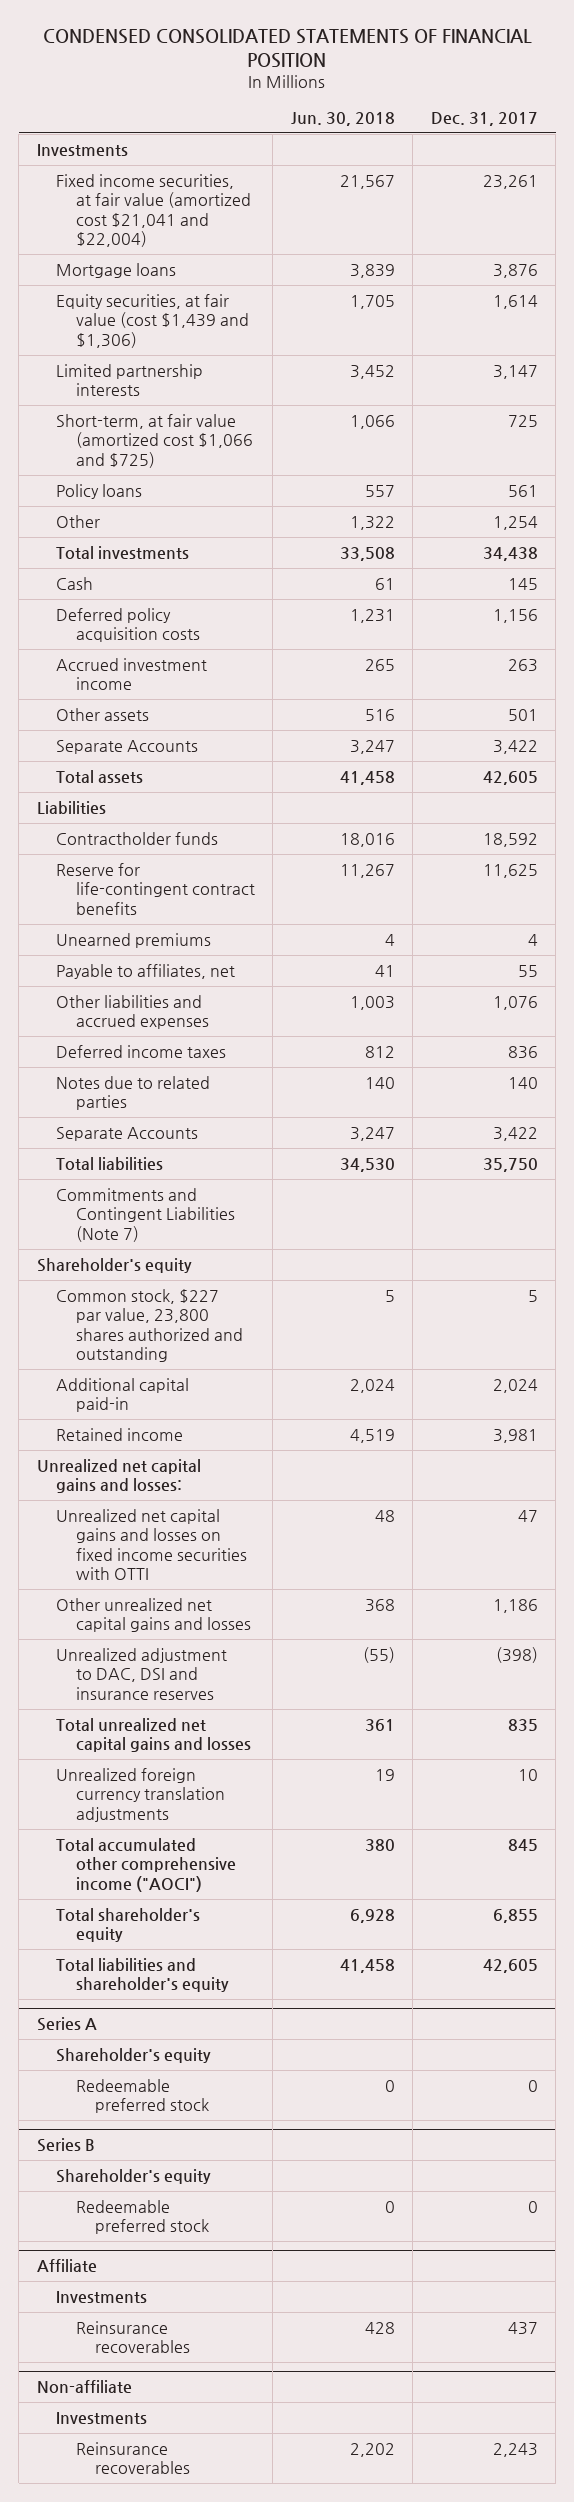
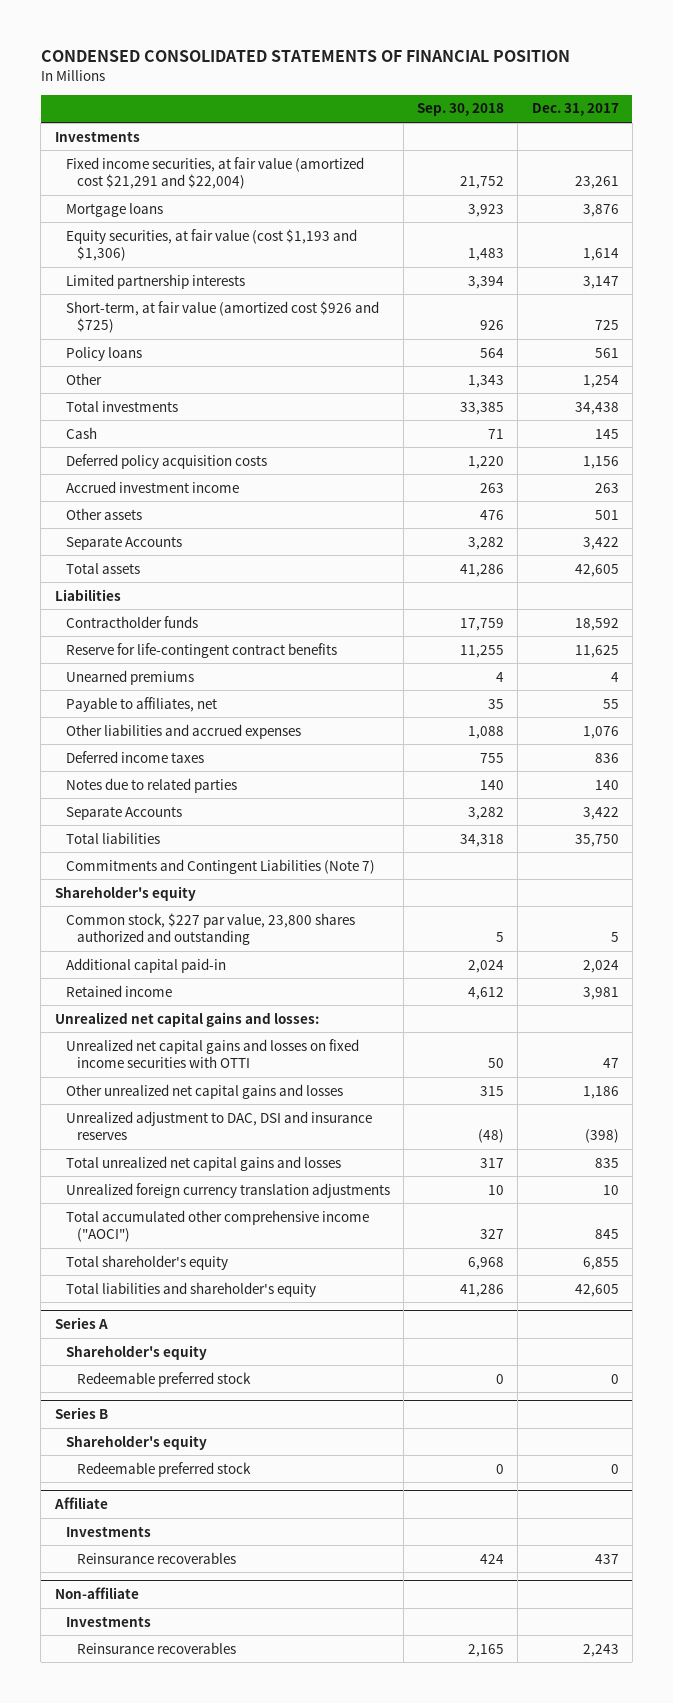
[290,111,395,126] Jun. 30, 2018 -> none
none -> [417,103,505,117] Sep. 30, 2018
[56,173,251,248] Fixed income securities, at fair value (amortized cost $21,041 and $22,004) -> [65,156,364,190] Fixed income securities, at fair value (amortized cost $21,291 and $22,004)
[56,293,249,348] Equity securities, at fair value (cost $1,439 and $1,306) -> [65,228,357,262] Equity securities, at fair value (cost $1,193 and $1,306)
[56,413,253,468] Short-term, at fair value (amortized cost $1,066 and $725) -> [65,300,379,334] Short-term, at fair value (amortized cost $926 and $725)

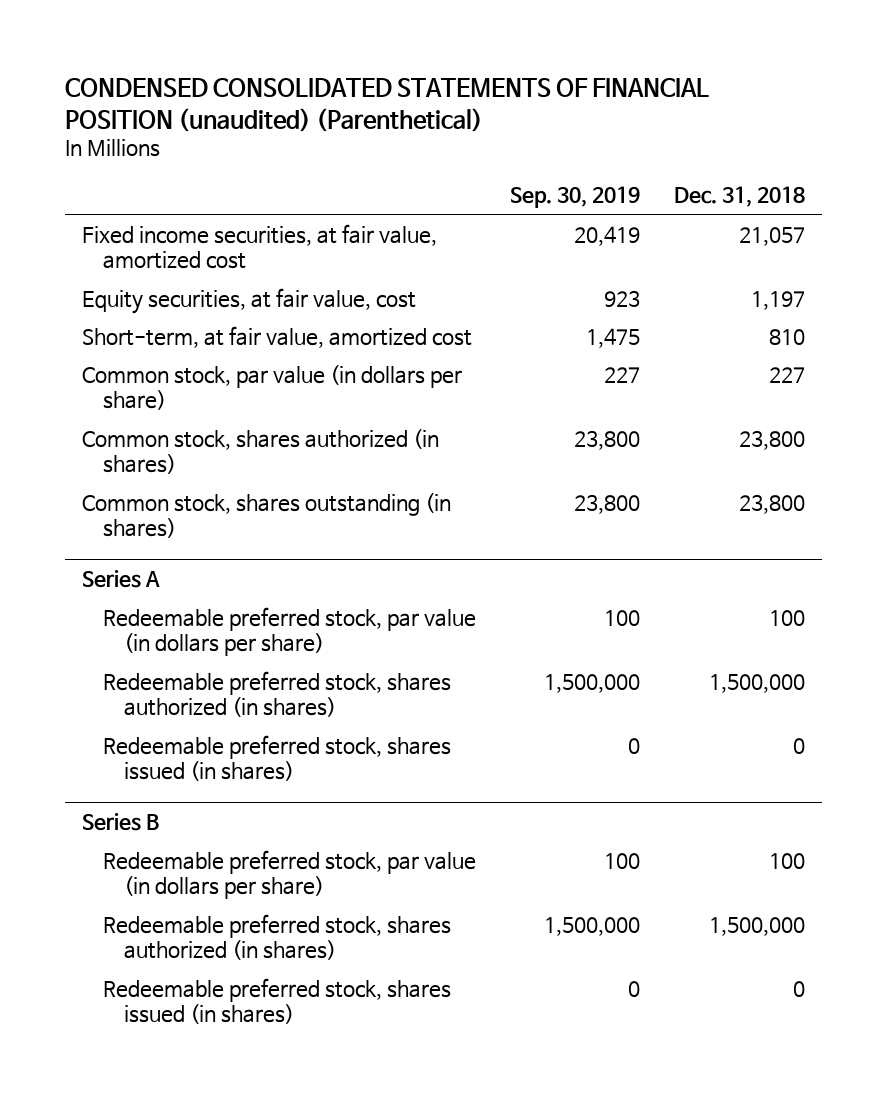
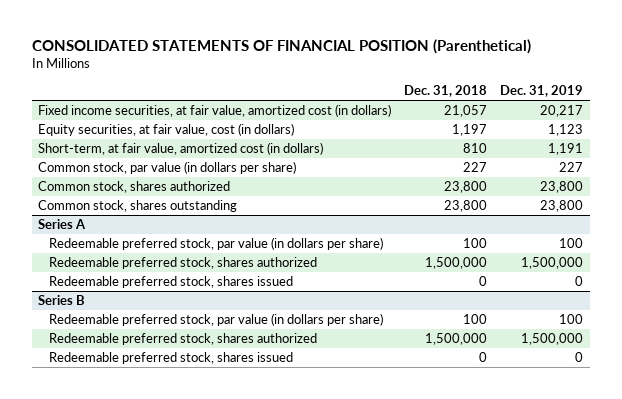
[64,78,709,133] CONDENSED CONSOLIDATED STATEMENTS OF FINANCIAL POSITION (unaudited) (Parenthetical) -> [31,39,531,55] CONSOLIDATED STATEMENTS OF FINANCIAL POSITION (Parenthetical)
[509,186,640,209] Sep. 30, 2019 -> none
none -> [500,84,584,97] Dec. 31, 2019
[81,223,437,270] Fixed income securities, at fair value, amortized cost -> [38,104,392,118] Fixed income securities, at fair value, amortized cost (in dollars)
[81,287,416,314] Equity securities, at fair value, cost -> [38,123,295,137] Equity securities, at fair value, cost (in dollars)
[81,325,472,348] Short-term, at fair value, amortized cost -> [38,142,324,156] Short-term, at fair value, amortized cost (in dollars)
[81,428,439,475] Common stock, shares authorized (in shares) -> [38,181,231,194] Common stock, shares authorized
[81,492,451,539] Common stock, shares outstanding (in shares) -> [38,200,238,213] Common stock, shares outstanding
[102,670,451,718] Redeemable preferred stock, shares authorized (in shares) -> [48,257,317,270] Redeemable preferred stock, shares authorized
[102,734,451,782] Redeemable preferred stock, shares issued (in shares) -> [48,276,293,289] Redeemable preferred stock, shares issued
[102,913,451,961] Redeemable preferred stock, shares authorized (in shares) -> [48,333,317,346] Redeemable preferred stock, shares authorized
[102,977,451,1025] Redeemable preferred stock, shares issued (in shares) -> [48,352,293,365] Redeemable preferred stock, shares issued

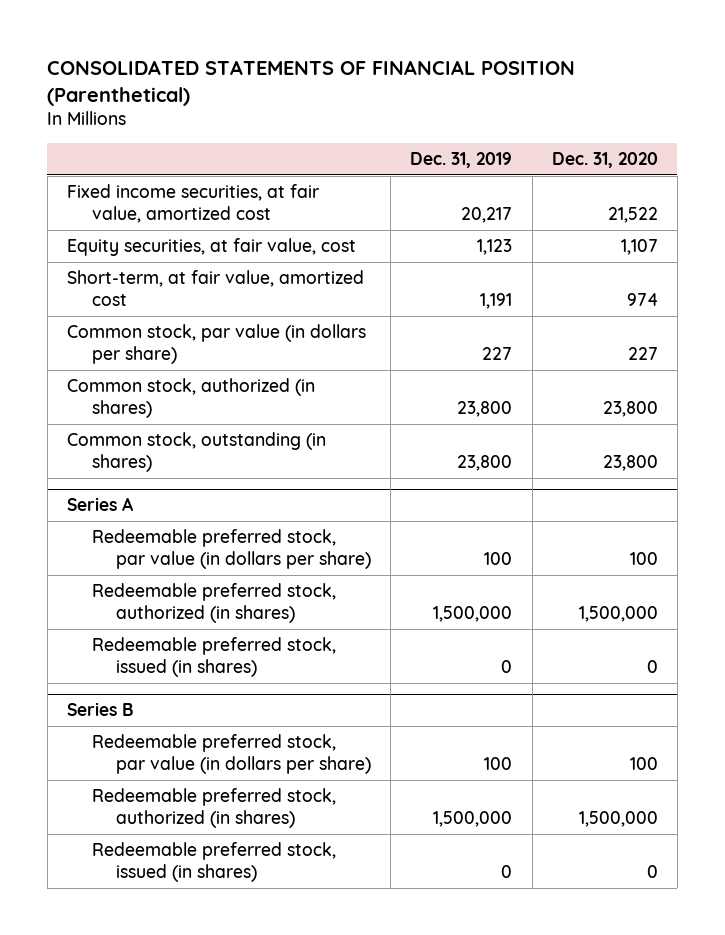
[404,84,488,97] Dec. 31, 2018 -> none
none -> [551,151,658,168] Dec. 31, 2020
[38,104,392,118] Fixed income securities, at fair value, amortized cost (in dollars) -> [67,184,320,224] Fixed income securities, at fair value, amortized cost
[38,123,295,137] Equity securities, at fair value, cost (in dollars) -> [67,238,357,257] Equity securities, at fair value, cost
[38,142,324,156] Short-term, at fair value, amortized cost (in dollars) -> [67,270,365,307] Short-term, at fair value, amortized cost
[38,181,231,194] Common stock, shares authorized -> [67,378,316,419] Common stock, authorized (in shares)
[38,200,238,213] Common stock, shares outstanding -> [67,432,327,473] Common stock, outstanding (in shares)
[48,257,317,270] Redeemable preferred stock, shares authorized -> [91,583,336,624] Redeemable preferred stock, authorized (in shares)
[48,276,293,289] Redeemable preferred stock, shares issued -> [91,637,336,678] Redeemable preferred stock, issued (in shares)
[48,333,317,346] Redeemable preferred stock, shares authorized -> [91,788,336,829] Redeemable preferred stock, authorized (in shares)
[48,352,293,365] Redeemable preferred stock, shares issued -> [91,842,336,883] Redeemable preferred stock, issued (in shares)

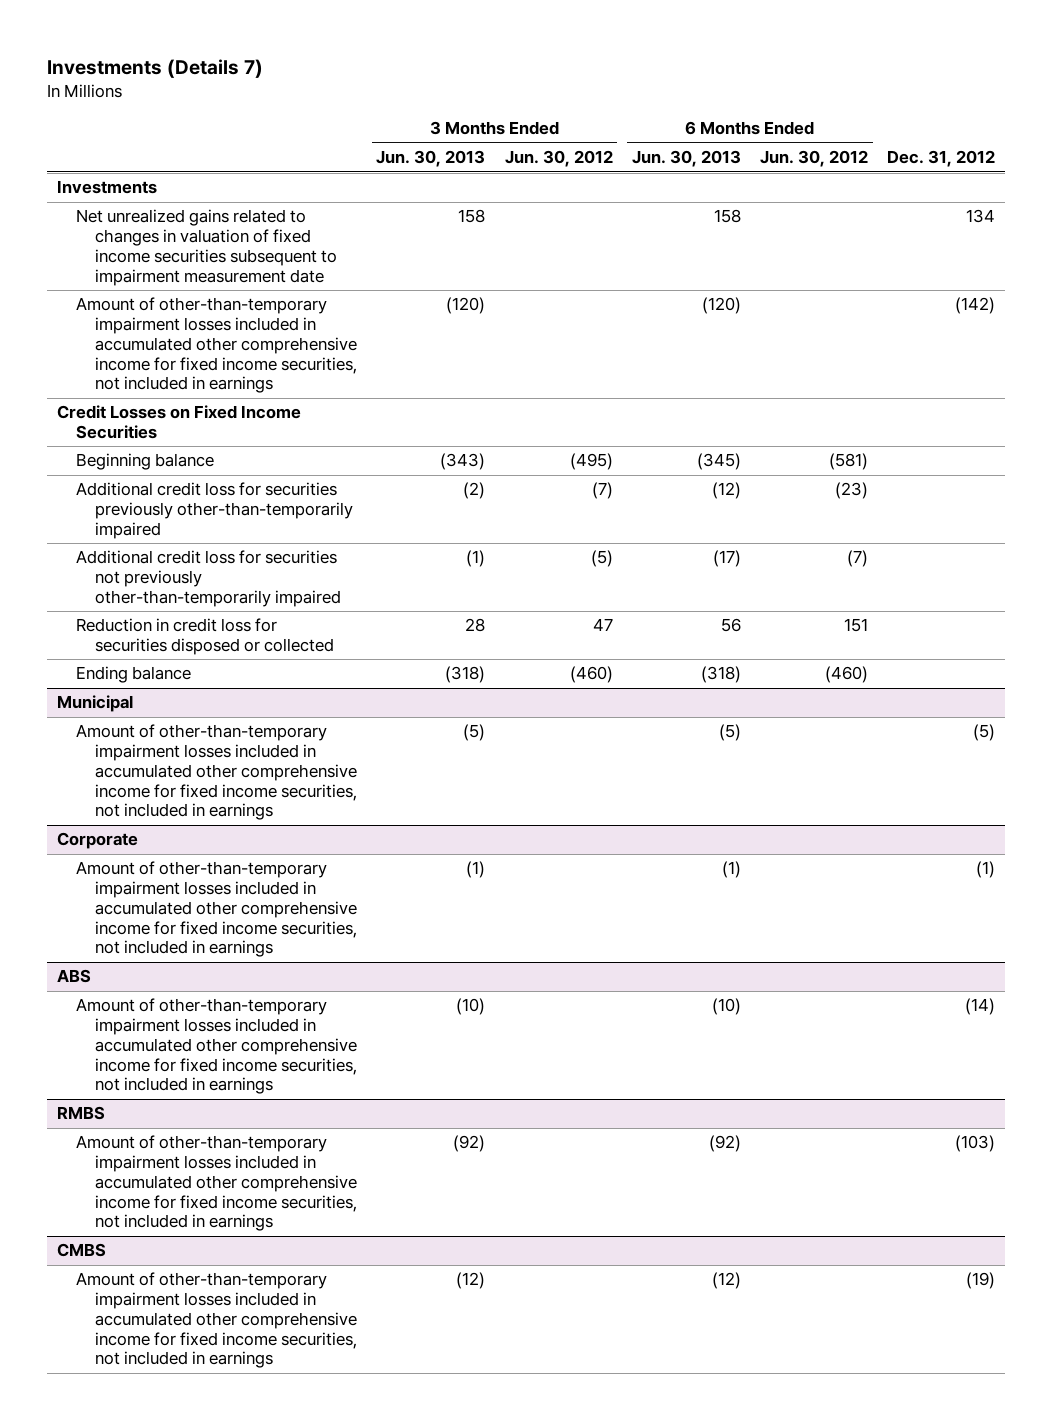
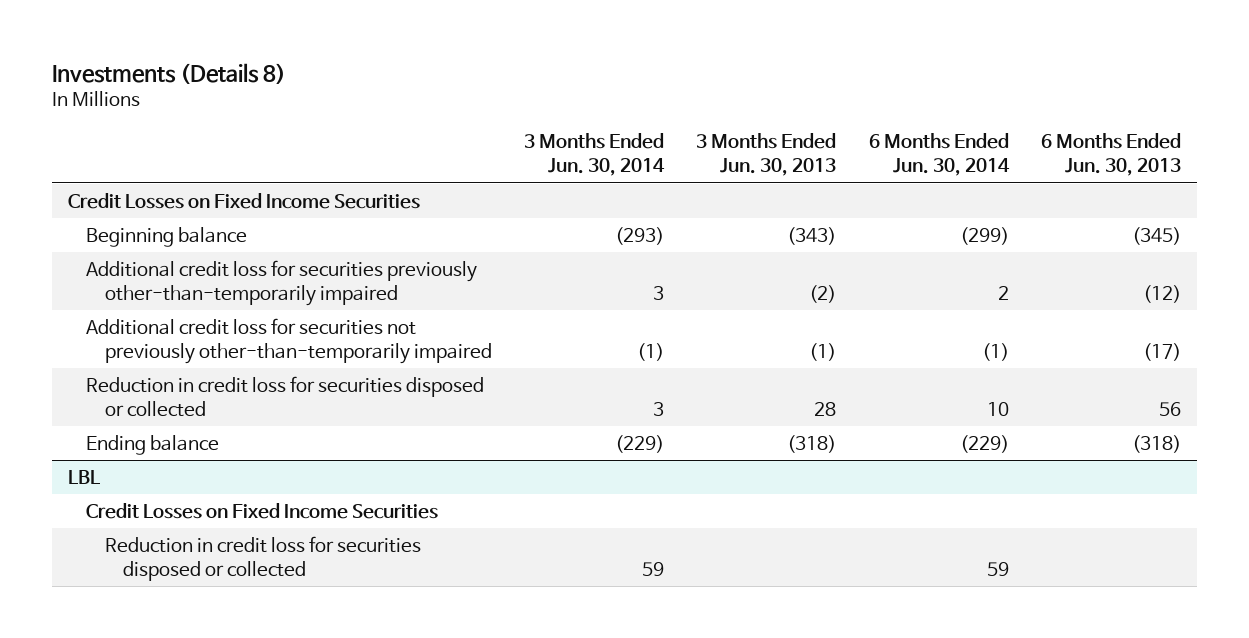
[47,58,264,78] Investments (Details 7) -> [51,62,286,84] Investments (Details 8)
[504,150,613,168] Jun. 30, 2012 -> none
[760,150,869,168] Jun. 30, 2012 -> none
[887,150,996,168] Dec. 31, 2012 -> none
none -> [523,133,665,177] 3 Months Ended Jun. 30, 2014
none -> [868,133,1010,177] 6 Months Ended Jun. 30, 2014
[56,180,157,195] Investments -> none
[76,209,338,286] Net unrealized gains related to changes in valuation of fixed income securities subsequent to impairment measurement date -> none
[76,297,358,394] Amount of other-than-temporary impairment losses included in accumulated other comprehensive income for fixed income securities, not included in earnings -> none
[56,695,133,713] Municipal -> none
[76,724,358,821] Amount of other-than-temporary impairment losses included in accumulated other comprehensive income for fixed income securities, not included in earnings -> none
[56,832,138,850] Corporate -> none
[76,861,358,958] Amount of other-than-temporary impairment losses included in accumulated other comprehensive income for fixed income securities, not included in earnings -> none
[56,969,91,984] ABS -> none
[76,998,358,1095] Amount of other-than-temporary impairment losses included in accumulated other comprehensive income for fixed income securities, not included in earnings -> none
[56,1106,105,1121] RMBS -> none
[76,1135,358,1232] Amount of other-than-temporary impairment losses included in accumulated other comprehensive income for fixed income securities, not included in earnings -> none
[56,1243,106,1258] CMBS -> none
[76,1272,358,1369] Amount of other-than-temporary impairment losses included in accumulated other comprehensive income for fixed income securities, not included in earnings -> none
none -> [67,469,100,484] LBL
none -> [86,502,439,519] Credit Losses on Fixed Income Securities
none -> [104,535,421,581] Reduction in credit loss for securities disposed or collected

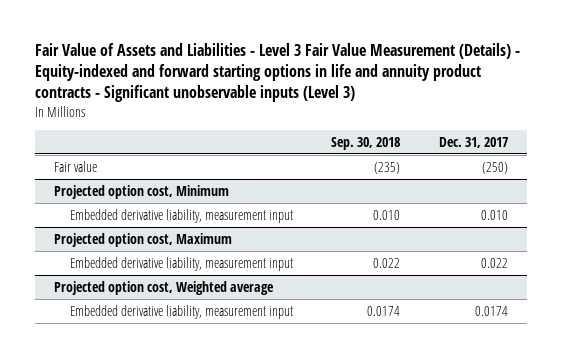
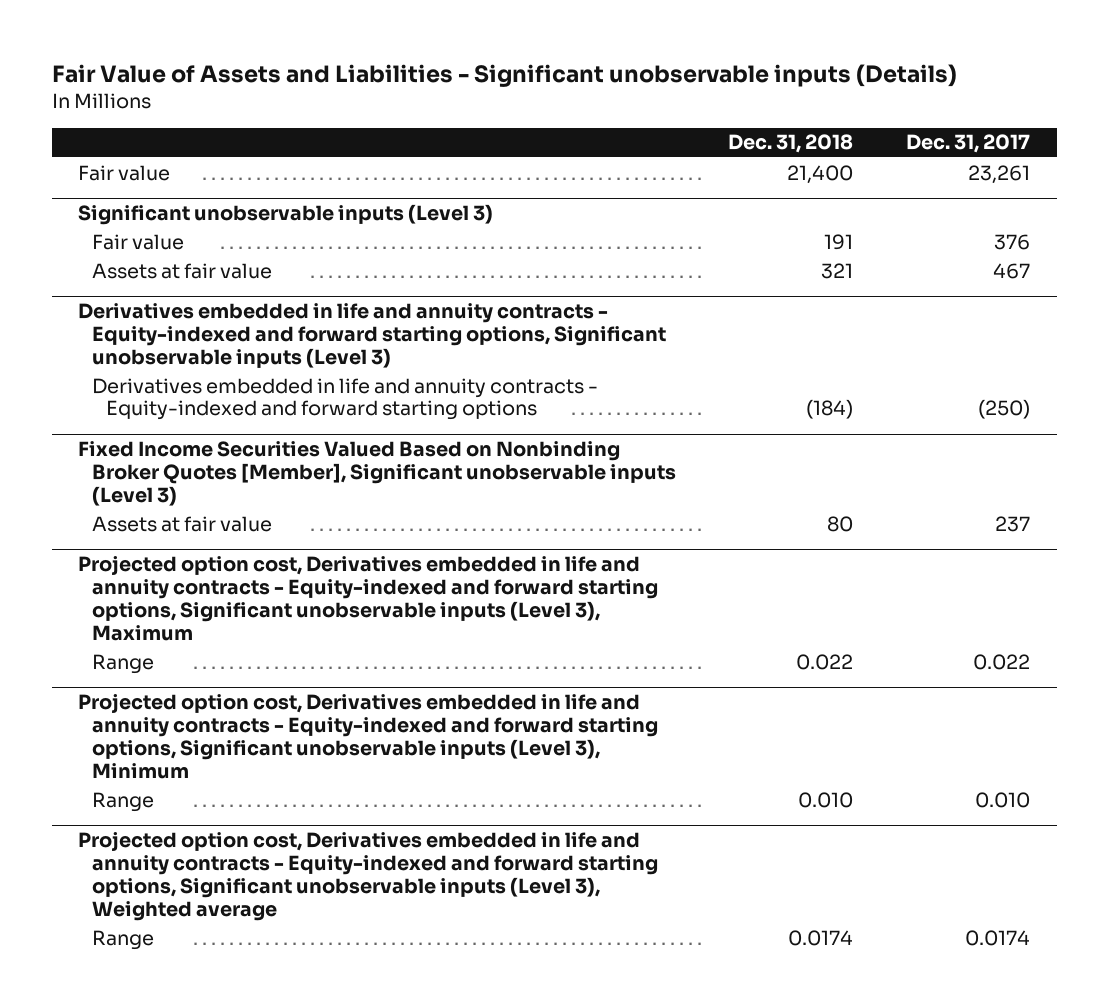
[34,42,520,103] Fair Value of Assets and Liabilities - Level 3 Fair Value Measurement (Details) - Equity-indexed and forward starting options in life and annuity product contracts - Significant unobservable inputs (Level 3) -> [51,63,957,87] Fair Value of Assets and Liabilities - Significant unobservable inputs (Details)
[331,136,401,150] Sep. 30, 2018 -> none
none -> [728,134,854,154] Dec. 31, 2018
[53,184,229,199] Projected option cost, Minimum -> none
[69,208,293,223] Embedded derivative liability, measurement input -> none
[53,232,232,247] Projected option cost, Maximum -> none
[69,256,293,271] Embedded derivative liability, measurement input -> none
[53,280,274,295] Projected option cost, Weighted average -> none
[481,161,508,174] (250) -> [968,164,1031,184] 23,261
none -> [77,204,493,226] Significant unobservable inputs (Level 3)
none -> [91,233,184,250] Fair value
none -> [91,262,272,279] Assets at fair value
none -> [77,303,666,368] Derivatives embedded in life and annuity contracts - Equity-indexed and forward starting options, Significant unobservable inputs (Level 3)
none -> [91,377,598,421] Derivatives embedded in life and annuity contracts - Equity-indexed and forward starting options
none -> [77,441,676,506] Fixed Income Securities Valued Based on Nonbinding Broker Quotes [Member], Significant unobservable inputs (Level 3)
none -> [91,515,272,532] Assets at fair value
none -> [77,555,658,641] Projected option cost, Derivatives embedded in life and annuity contracts - Equity-indexed and forward starting options, Significant unobservable inputs (Level 3), Maximum
none -> [91,653,154,674] Range
none -> [77,693,658,779] Projected option cost, Derivatives embedded in life and annuity contracts - Equity-indexed and forward starting options, Significant unobservable inputs (Level 3), Minimum
none -> [91,791,154,812] Range
none -> [77,831,658,921] Projected option cost, Derivatives embedded in life and annuity contracts - Equity-indexed and forward starting options, Significant unobservable inputs (Level 3), Weighted average
[69,304,293,319] Embedded derivative liability, measurement input -> [91,929,154,950] Range

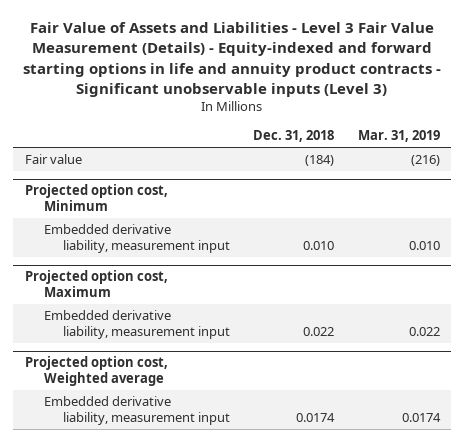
[51,63,957,87] Fair Value of Assets and Liabilities - Significant unobservable inputs (Details) -> [23,22,442,97] Fair Value of Assets and Liabilities - Level 3 Fair Value Measurement (Details) - Equity-indexed and forward starting options in life and annuity product contracts - Significant unobservable inputs (Level 3)
[906,134,1031,154] Dec. 31, 2017 -> none
none -> [357,130,440,143] Mar. 31, 2019
[77,204,493,226] Significant unobservable inputs (Level 3) -> none
[91,233,184,250] Fair value -> none
[91,262,272,279] Assets at fair value -> none
[77,303,666,368] Derivatives embedded in life and annuity contracts - Equity-indexed and forward starting options, Significant unobservable inputs (Level 3) -> none
[91,377,598,421] Derivatives embedded in life and annuity contracts - Equity-indexed and forward starting options -> none
[77,441,676,506] Fixed Income Securities Valued Based on Nonbinding Broker Quotes [Member], Significant unobservable inputs (Level 3) -> none
[91,515,272,532] Assets at fair value -> none
[77,555,658,641] Projected option cost, Derivatives embedded in life and annuity contracts - Equity-indexed and forward starting options, Significant unobservable inputs (Level 3), Maximum -> none
[91,653,154,674] Range -> none
[77,693,658,779] Projected option cost, Derivatives embedded in life and annuity contracts - Equity-indexed and forward starting options, Significant unobservable inputs (Level 3), Minimum -> none
[91,791,154,812] Range -> none
[77,831,658,921] Projected option cost, Derivatives embedded in life and annuity contracts - Equity-indexed and forward starting options, Significant unobservable inputs (Level 3), Weighted average -> none
[787,164,854,184] 21,400 -> [305,155,335,167] (184)
none -> [24,184,168,212] Projected option cost, Minimum
none -> [43,224,231,254] Embedded derivative liability, measurement input
none -> [24,270,168,298] Projected option cost, Maximum
none -> [43,310,231,340] Embedded derivative liability, measurement input
none -> [24,356,168,387] Projected option cost, Weighted average
[91,929,154,950] Range -> [43,396,231,426] Embedded derivative liability, measurement input

